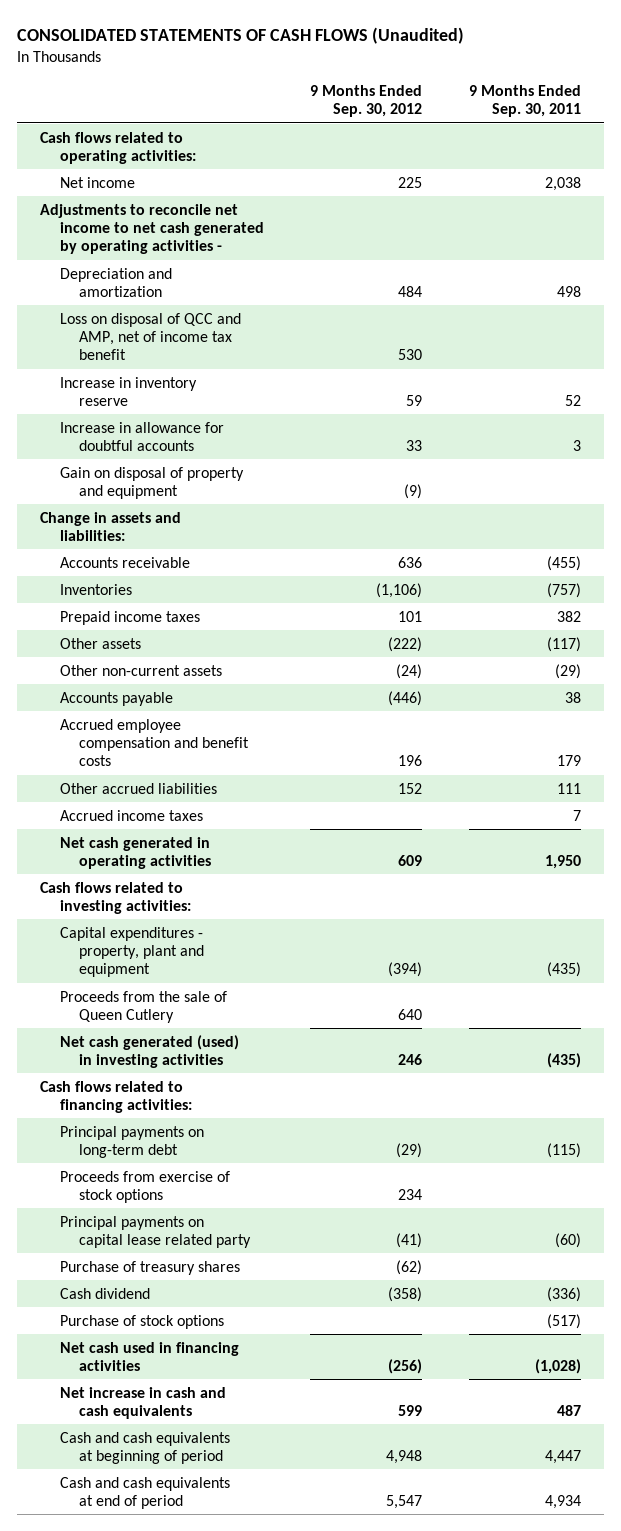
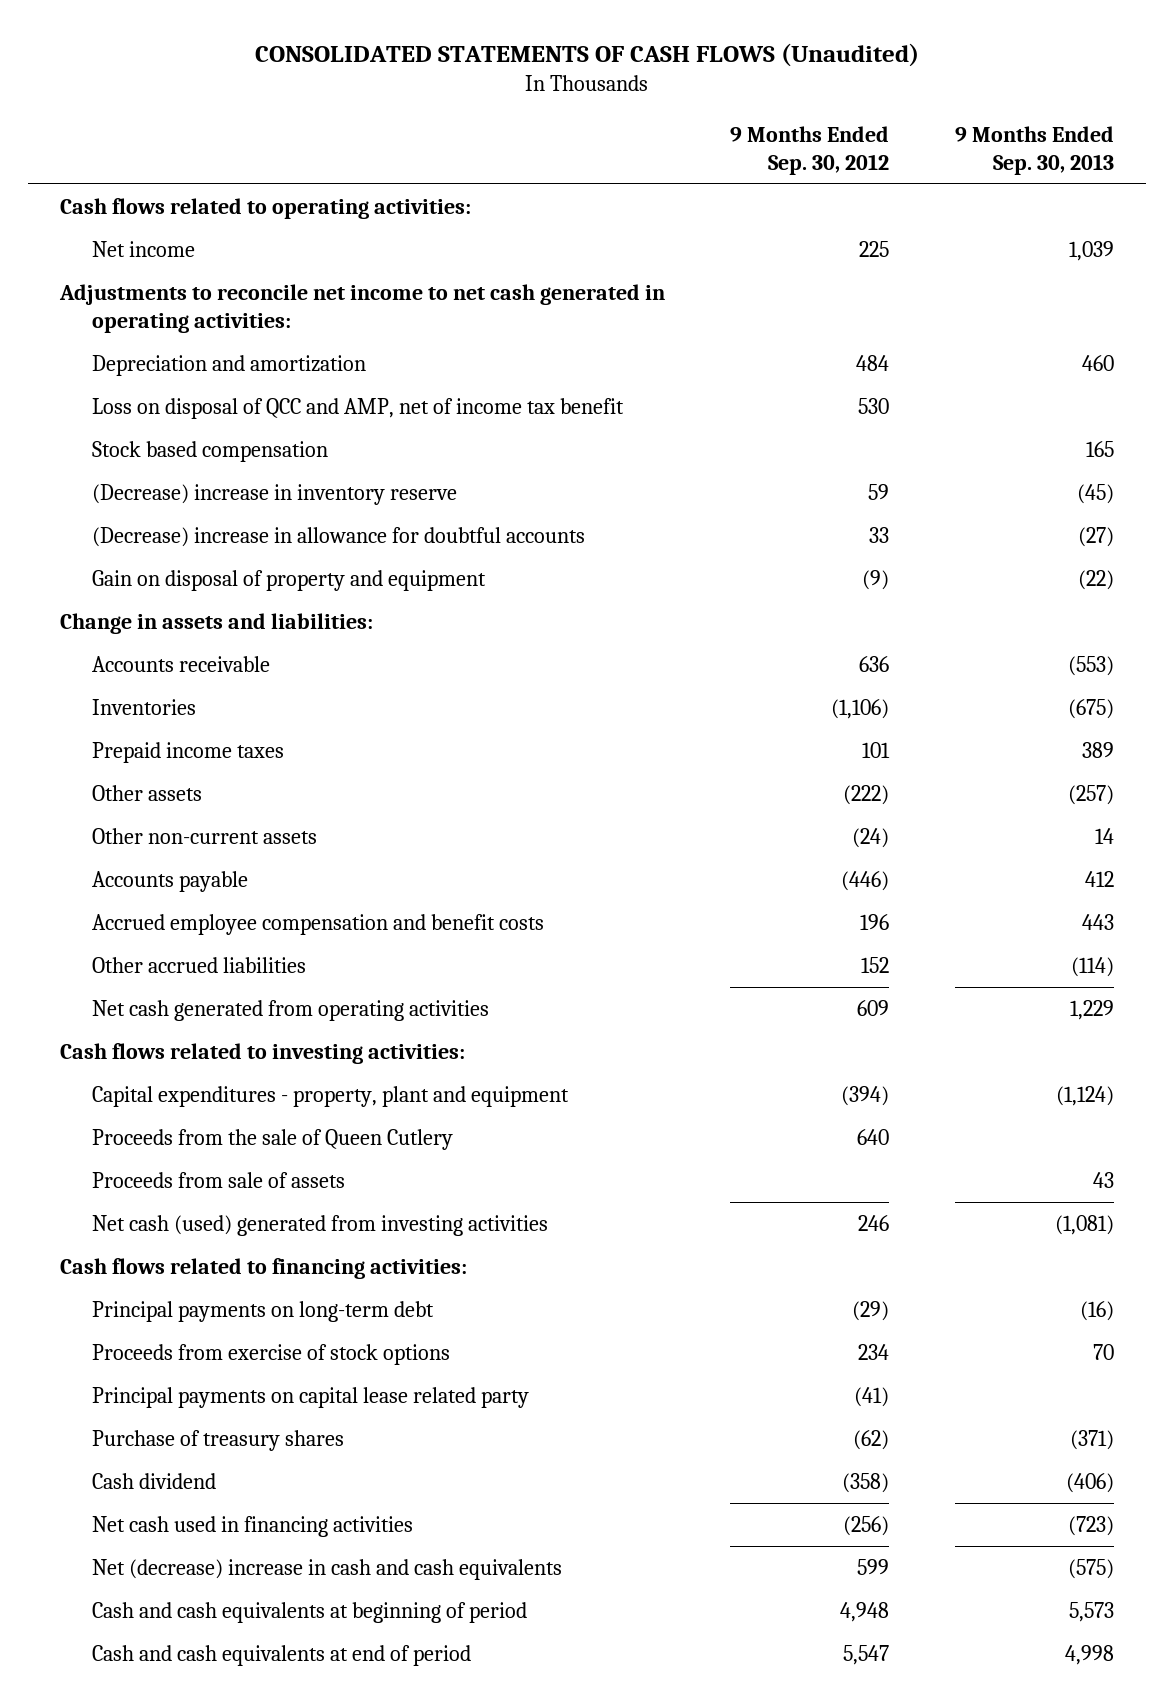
[468,84,581,118] 9 Months Ended Sep. 30, 2011 -> none
none -> [954,125,1114,175] 9 Months Ended Sep. 30, 2013
[39,203,264,255] Adjustments to reconcile net income to net cash generated by operating activities - -> [59,283,666,333] Adjustments to reconcile net income to net cash generated in operating activities:
none -> [92,440,329,462] Stock based compensation
[59,376,197,406] Increase in inventory reserve -> [92,483,458,505] (Decrease) increase in inventory reserve
[59,421,224,451] Increase in allowance for doubtful accounts -> [92,526,586,547] (Decrease) increase in allowance for doubtful accounts
[59,809,203,821] Accrued income taxes -> none
[59,836,212,869] Net cash generated in operating activities -> [92,999,490,1021] Net cash generated from operating activities
none -> [92,1171,346,1188] Proceeds from sale of assets
[59,1034,239,1068] Net cash generated (used) in investing activities -> [92,1214,549,1236] Net cash (used) generated from investing activities
[59,1314,224,1329] Purchase of stock options -> none
[59,1386,226,1419] Net increase in cash and cash equivalents -> [92,1558,563,1580] Net (decrease) increase in cash and cash equivalents

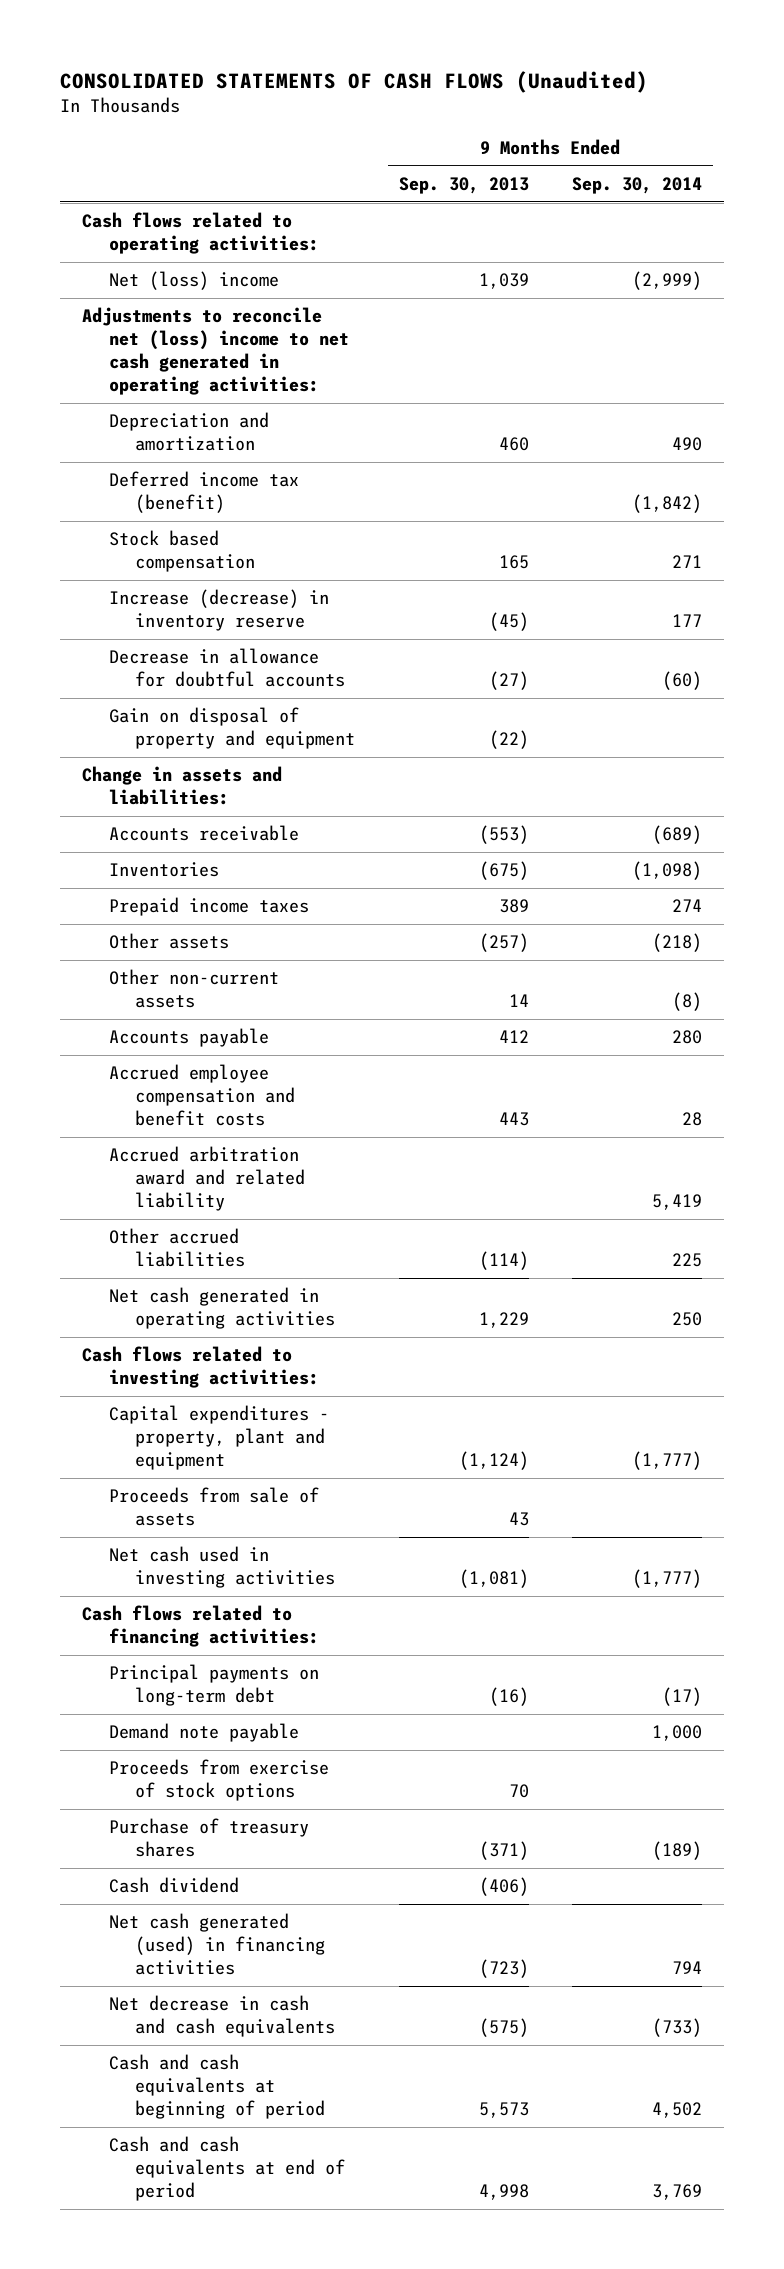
[730,125,890,175] 9 Months Ended Sep. 30, 2012 -> none
none -> [572,176,703,194] Sep. 30, 2014
[92,240,196,257] Net income -> [108,271,279,291] Net (loss) income
[59,283,666,333] Adjustments to reconcile net income to net cash generated in operating activities: -> [82,307,349,396] Adjustments to reconcile net (loss) income to net cash generated in operating activities:
[92,397,625,419] Loss on disposal of QCC and AMP, net of income tax benefit -> none
none -> [108,471,299,514] Deferred income tax (benefit)
[92,483,458,505] (Decrease) increase in inventory reserve -> [108,589,329,632] Increase (decrease) in inventory reserve
[92,526,586,547] (Decrease) increase in allowance for doubtful accounts -> [108,648,346,688] Decrease in allowance for doubtful accounts
none -> [108,1146,306,1212] Accrued arbitration award and related liability
[92,999,490,1021] Net cash generated from operating activities -> [108,1287,336,1330] Net cash generated in operating activities
[92,1128,454,1150] Proceeds from the sale of Queen Cutlery -> none
[92,1214,549,1236] Net cash (used) generated from investing activities -> [108,1546,336,1589] Net cash used in investing activities
none -> [108,1723,299,1743] Demand note payable
[92,1386,530,1408] Principal payments on capital lease related party -> none
[92,1515,414,1537] Net cash used in financing activities -> [108,1913,326,1976] Net cash generated (used) in financing activities
[92,1558,563,1580] Net (decrease) increase in cash and cash equivalents -> [108,1995,336,2038] Net decrease in cash and cash equivalents

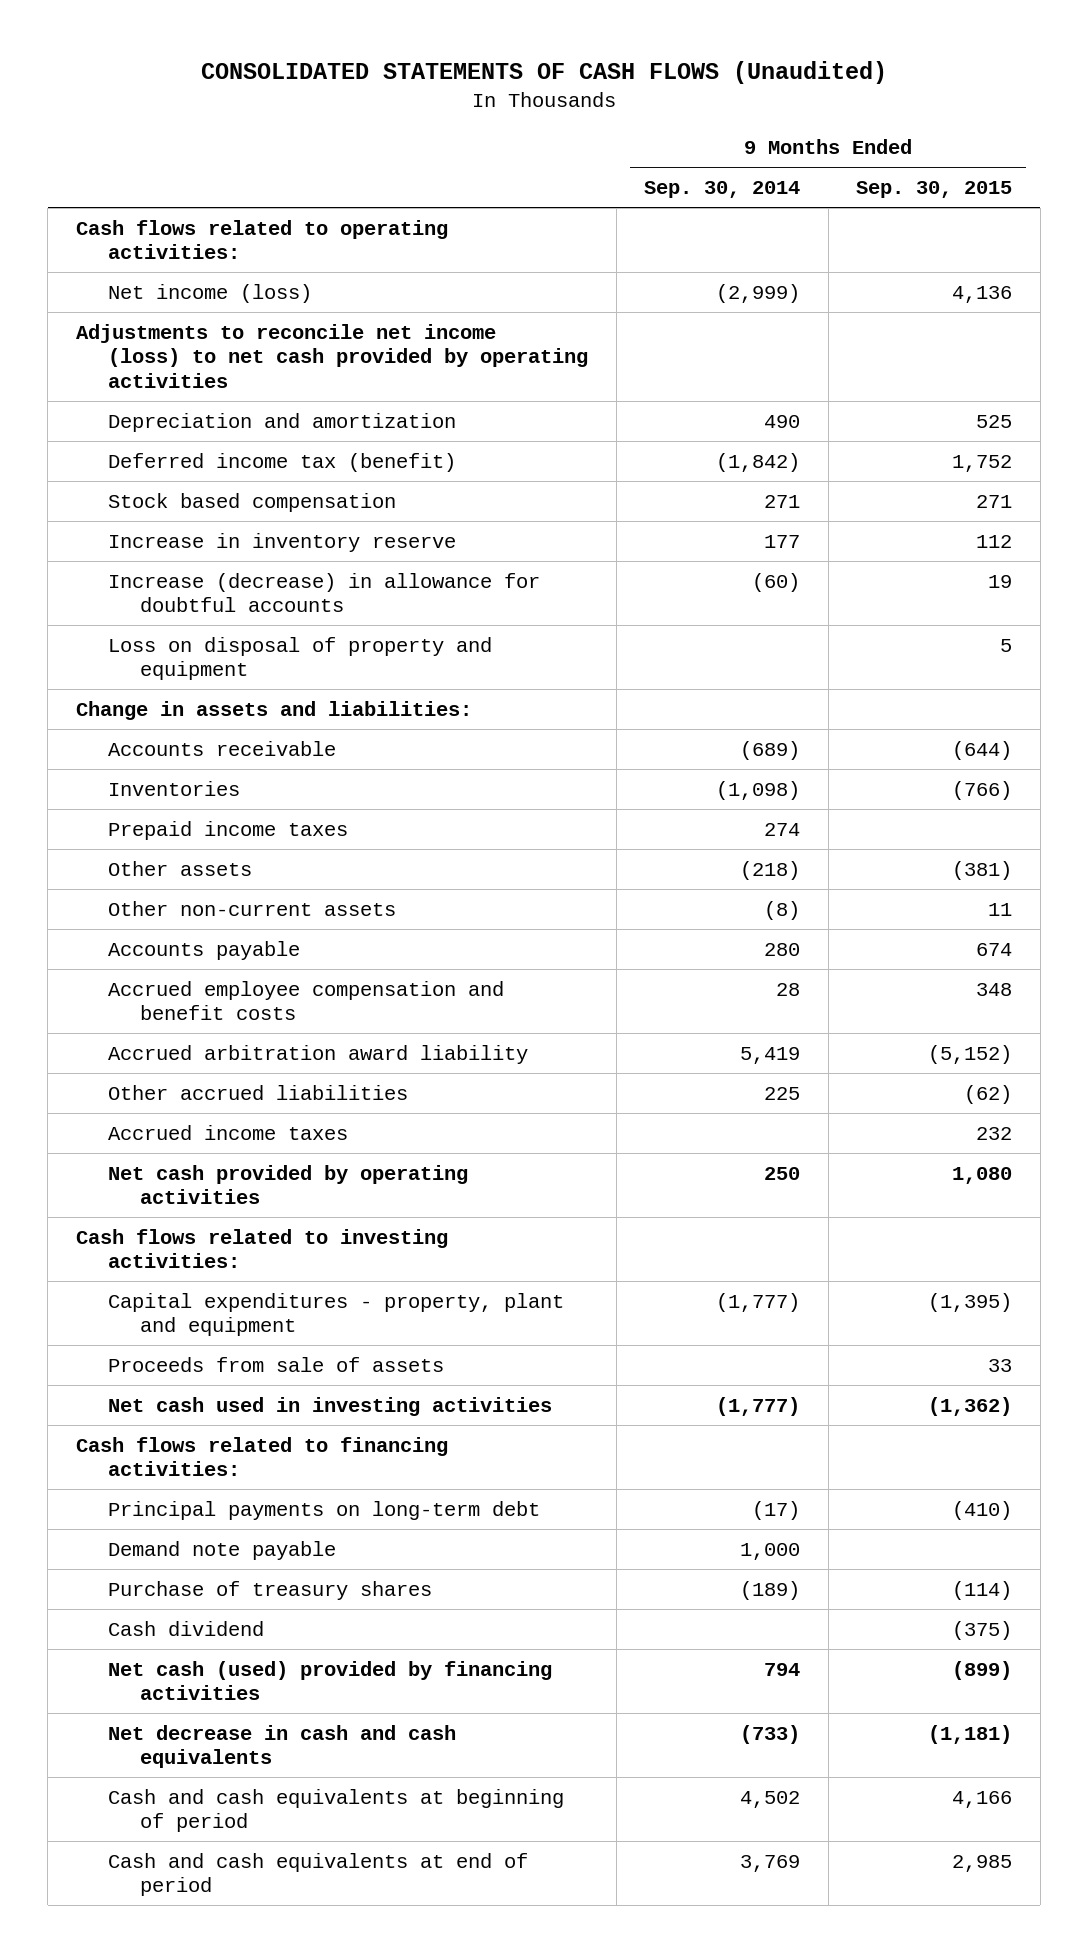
[398,176,529,194] Sep. 30, 2013 -> none
none -> [856,181,1013,199] Sep. 30, 2015
[108,271,279,291] Net (loss) income -> [107,283,312,303] Net income (loss)
[82,307,349,396] Adjustments to reconcile net (loss) income to net cash generated in operating activities: -> [75,323,588,388] Adjustments to reconcile net income (loss) to net cash provided by operating activities
[108,589,329,632] Increase (decrease) in inventory reserve -> [107,532,456,552] Increase in inventory reserve
[108,648,346,688] Decrease in allowance for doubtful accounts -> [107,572,540,613] Increase (decrease) in allowance for doubtful accounts
[108,707,356,750] Gain on disposal of property and equipment -> [107,636,492,681] Loss on disposal of property and equipment
[108,1146,306,1212] Accrued arbitration award and related liability -> [107,1044,528,1064] Accrued arbitration award liability
none -> [107,1124,348,1140] Accrued income taxes
[108,1287,336,1330] Net cash generated in operating activities -> [107,1164,468,1205] Net cash provided by operating activities
[108,1759,329,1802] Proceeds from exercise of stock options -> none
[108,1913,326,1976] Net cash generated (used) in financing activities -> [107,1660,552,1701] Net cash (used) provided by financing activities

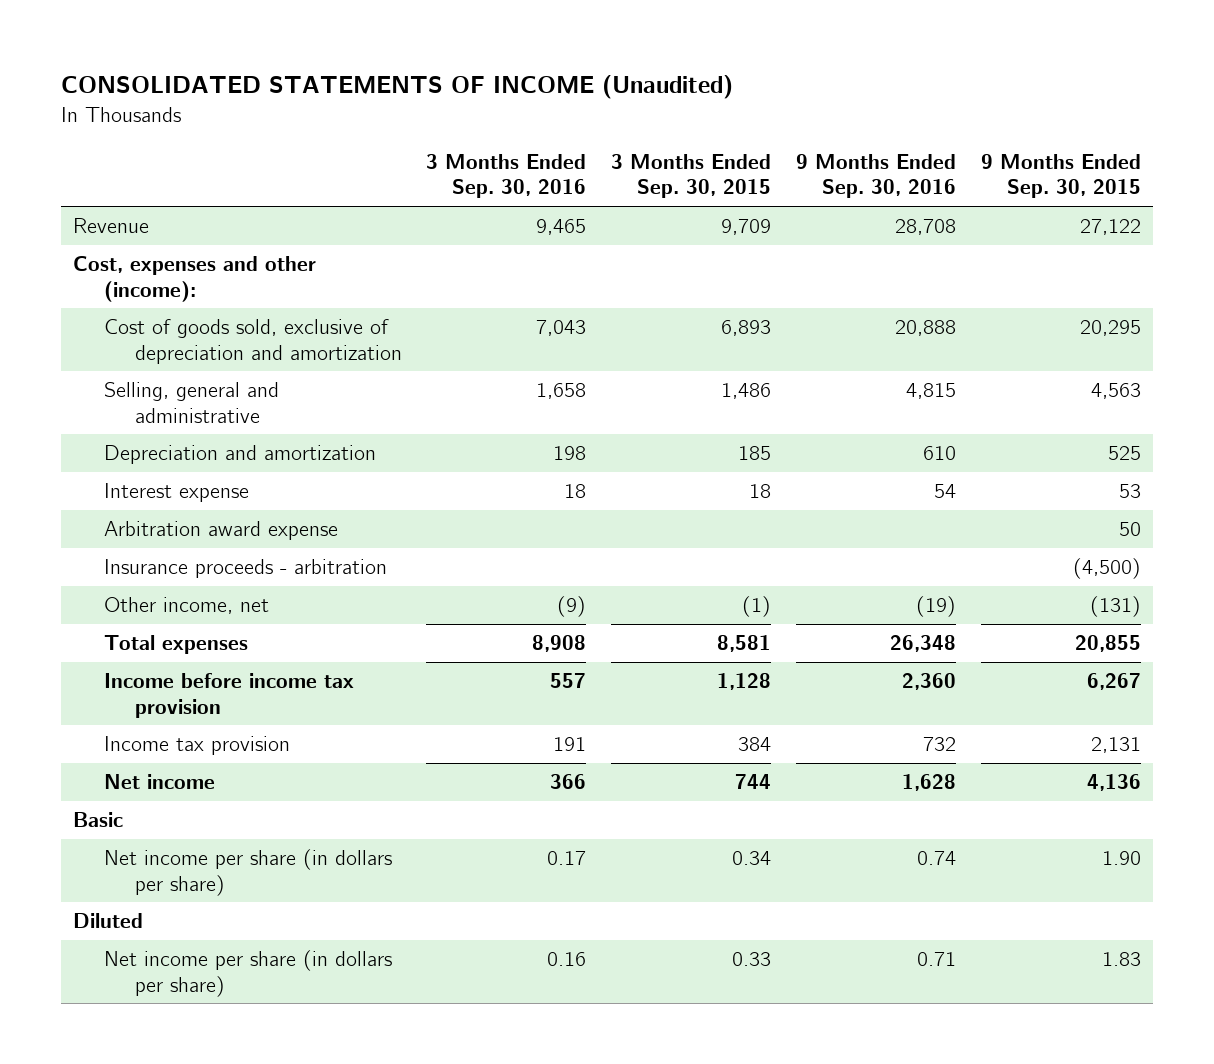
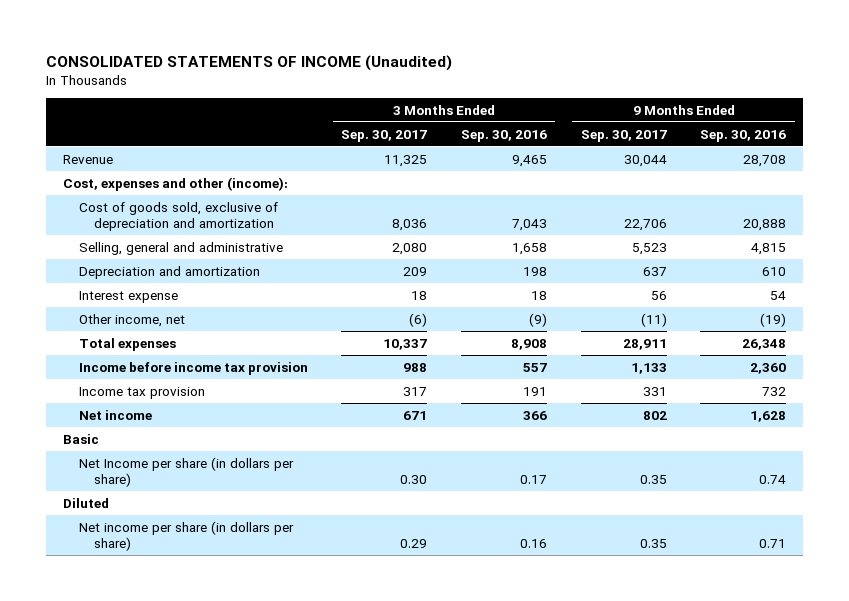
[611,154,772,199] 3 Months Ended Sep. 30, 2015 -> none
[980,154,1141,199] 9 Months Ended Sep. 30, 2015 -> none
none -> [341,129,428,142] Sep. 30, 2017
none -> [580,129,667,142] Sep. 30, 2017
[103,521,338,541] Arbitration award expense -> none
[103,559,387,579] Insurance proceeds - arbitration -> none
[103,849,392,896] Net income per share (in dollars per share) -> [78,456,294,488] Net Income per share (in dollars per share)

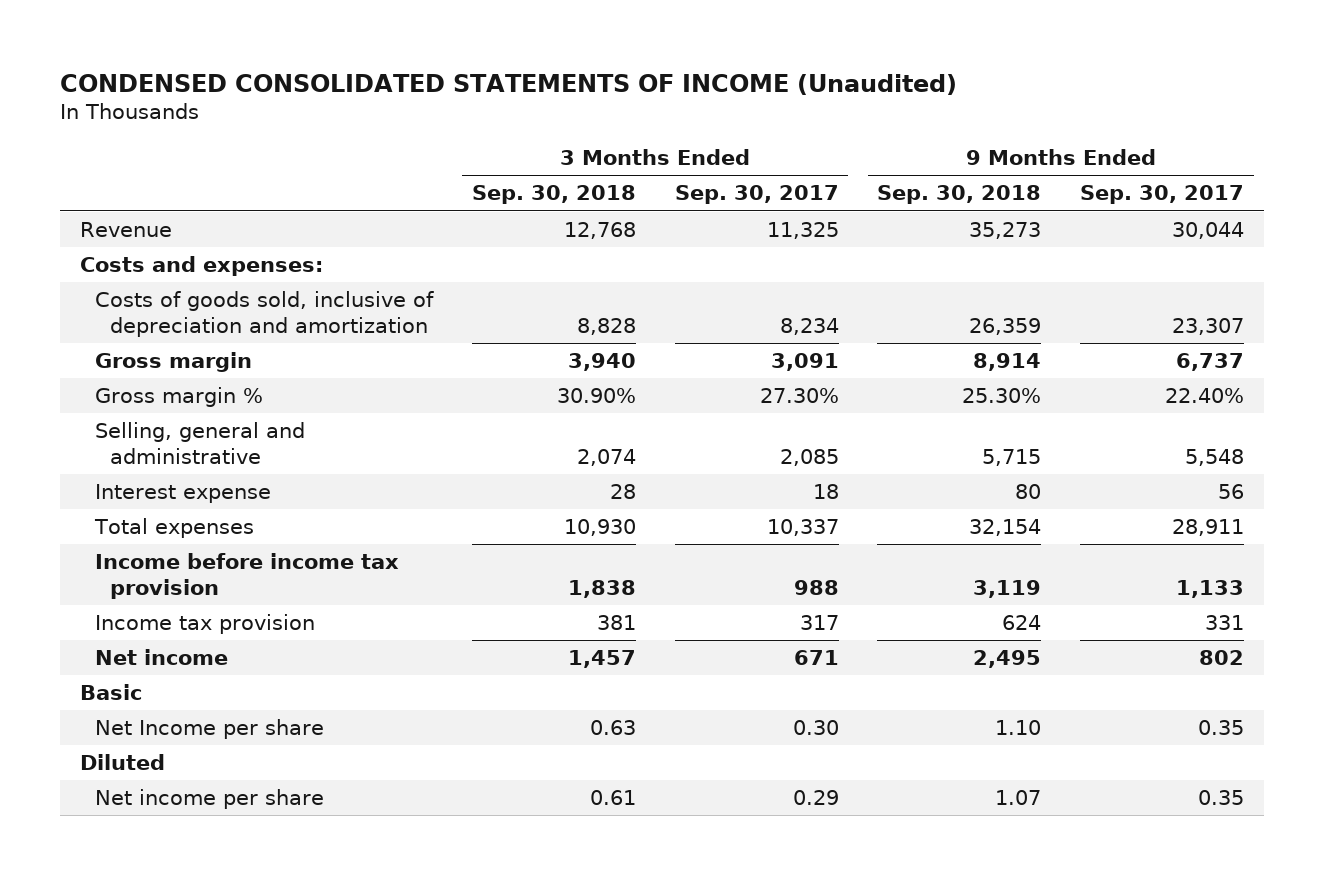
[45,54,452,71] CONSOLIDATED STATEMENTS OF INCOME (Unaudited) -> [60,73,958,95] CONDENSED CONSOLIDATED STATEMENTS OF INCOME (Unaudited)
[461,129,548,142] Sep. 30, 2016 -> none
[700,129,787,142] Sep. 30, 2016 -> none
none -> [471,185,636,205] Sep. 30, 2018
none -> [877,185,1042,205] Sep. 30, 2018
[78,265,260,279] Depreciation and amortization -> none
[62,176,288,191] Cost, expenses and other (income): -> [79,256,323,277] Costs and expenses:
[78,201,278,232] Cost of goods sold, exclusive of depreciation and amortization -> [94,291,434,337] Costs of goods sold, inclusive of depreciation and amortization
[392,219,428,232] 8,036 -> [779,317,839,335] 8,234
[623,219,667,232] 22,706 -> [1172,317,1245,335] 23,307
none -> [94,352,252,373] Gross margin
none -> [94,387,263,408] Gross margin %
[392,242,428,255] 2,080 -> [779,448,839,466] 2,085
[631,242,667,255] 5,523 -> [1185,448,1245,466] 5,548
[78,313,185,327] Other income, net -> none
[78,456,294,488] Net Income per share (in dollars per share) -> [94,719,324,740] Net Income per share
[78,520,294,552] Net income per share (in dollars per share) -> [94,789,324,810] Net income per share

